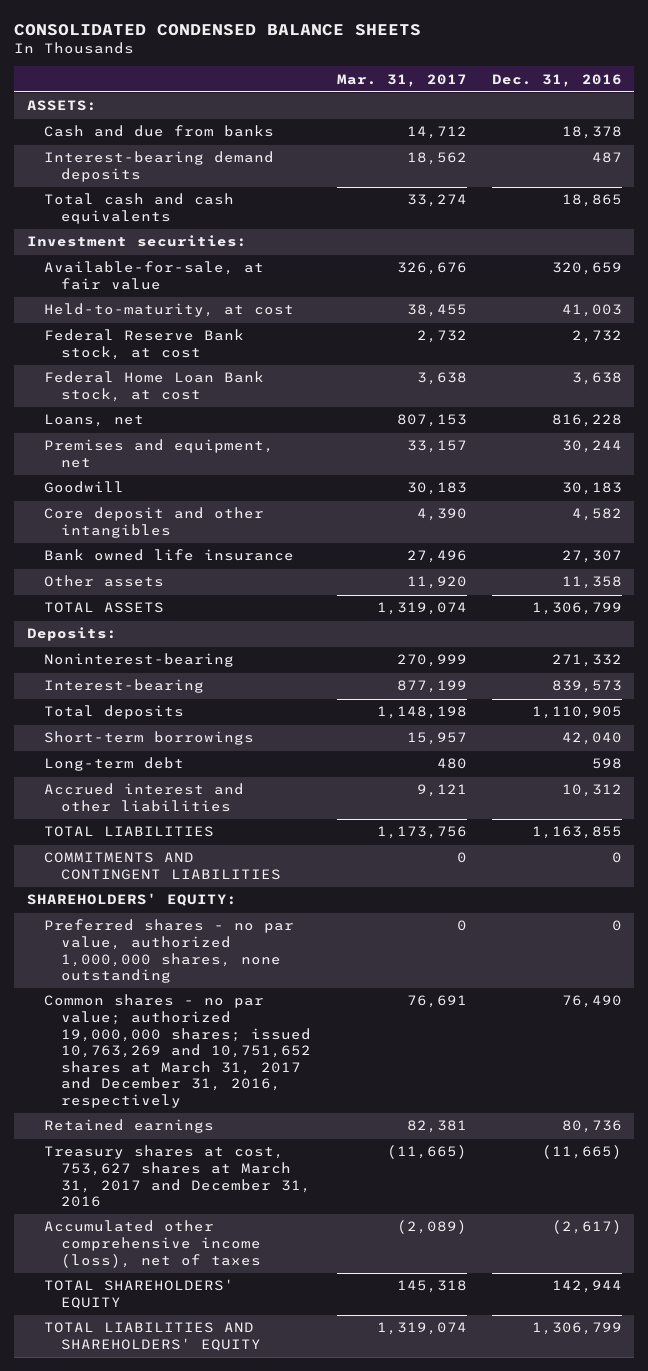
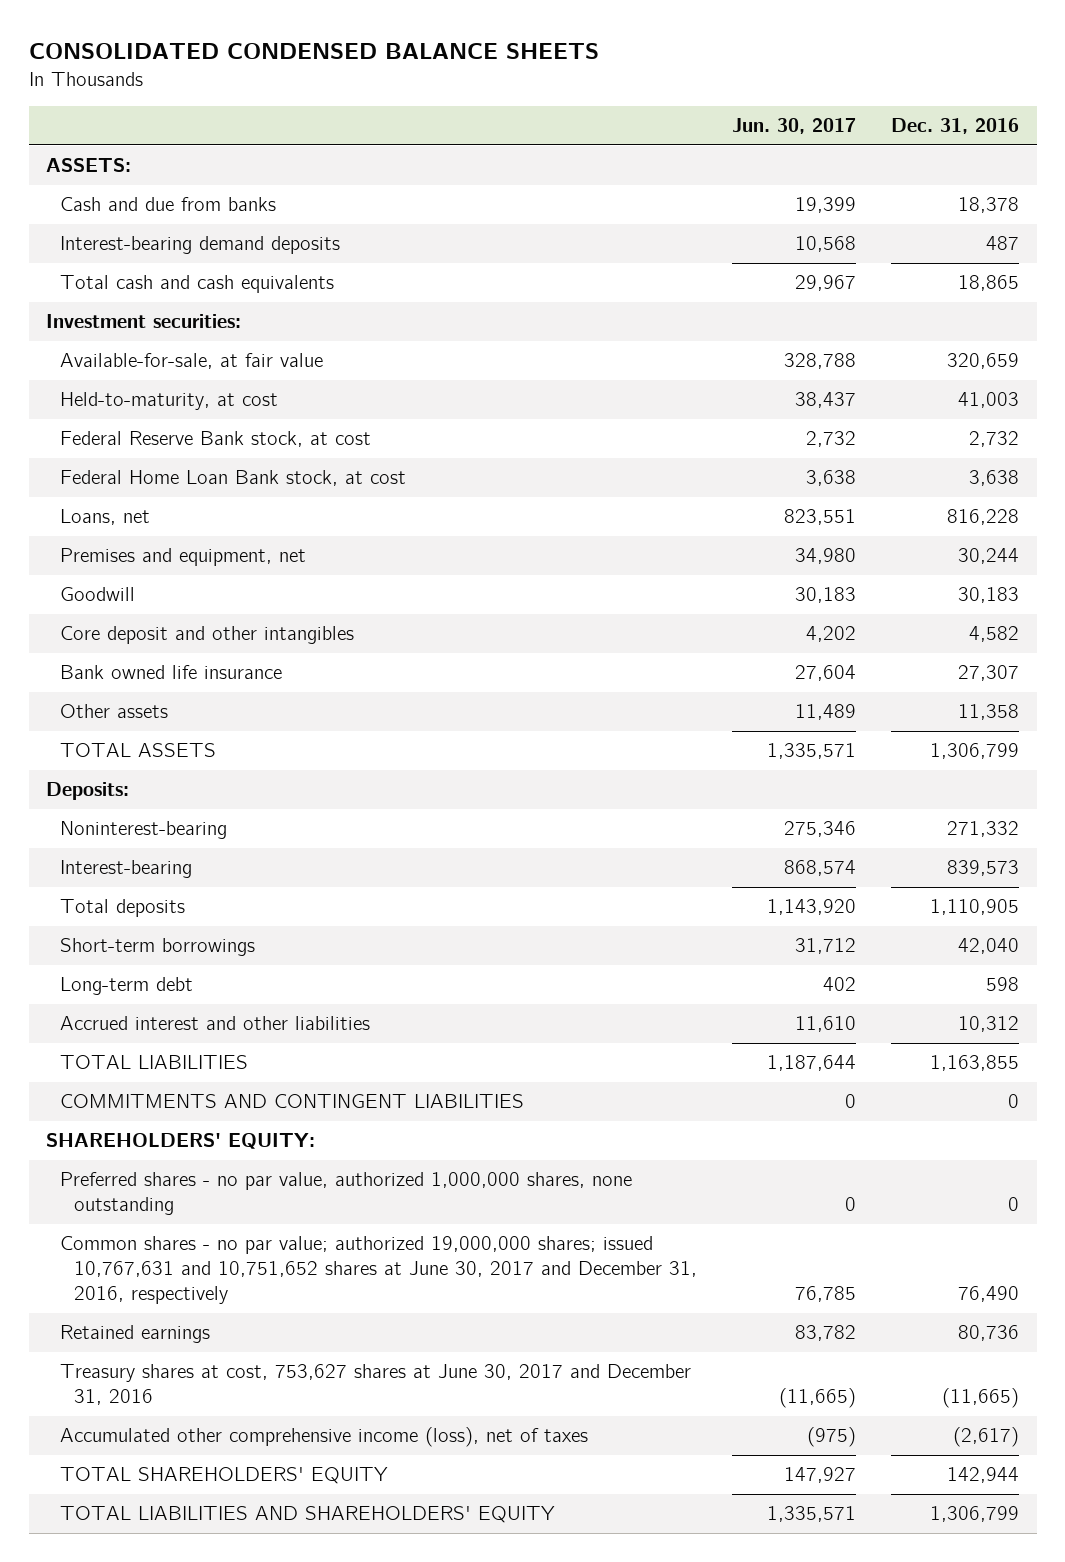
[336,73,467,87] Mar. 31, 2017 -> none
none -> [732,118,857,135] Jun. 30, 2017
[44,994,312,1108] Common shares - no par value; authorized 19,000,000 shares; issued 10,763,269 and 10,751,652 shares at March 31, 2017 and December 31, 2016, respectively -> [60,1236,698,1305] Common shares - no par value; authorized 19,000,000 shares; issued 10,767,631 and 10,751,652 shares at June 30, 2017 and December 31, 2016, respectively
[44,1145,312,1208] Treasury shares at cost, 753,627 shares at March 31, 2017 and December 31, 2016 -> [60,1364,692,1406] Treasury shares at cost, 753,627 shares at June 30, 2017 and December 31, 2016

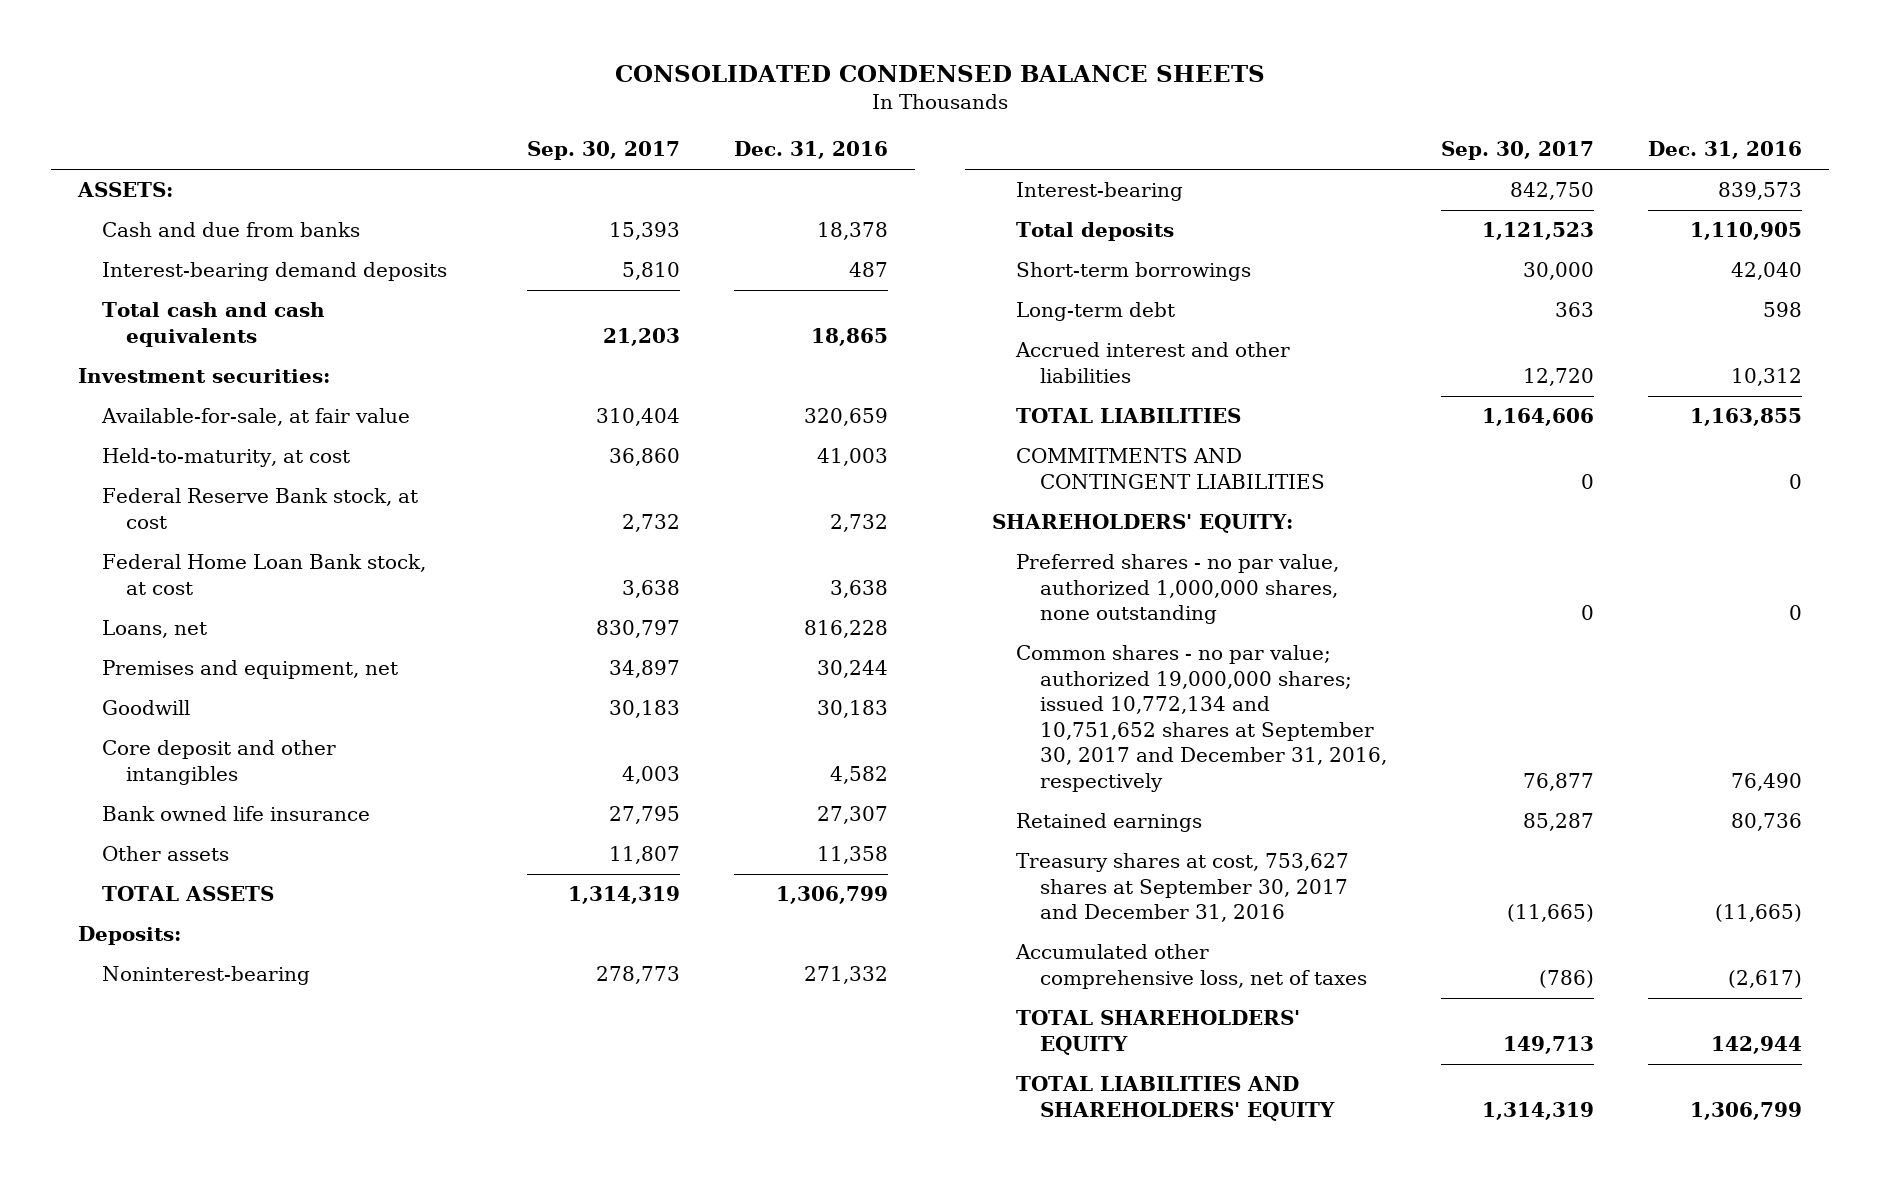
[732,118,857,135] Jun. 30, 2017 -> none
none -> [527,141,681,161] Sep. 30, 2017
[60,1236,698,1305] Common shares - no par value; authorized 19,000,000 shares; issued 10,767,631 and 10,751,652 shares at June 30, 2017 and December 31, 2016, respectively -> [1016,645,1388,792] Common shares - no par value; authorized 19,000,000 shares; issued 10,772,134 and 10,751,652 shares at September 30, 2017 and December 31, 2016, respectively
[60,1364,692,1406] Treasury shares at cost, 753,627 shares at June 30, 2017 and December 31, 2016 -> [1016,853,1350,923] Treasury shares at cost, 753,627 shares at September 30, 2017 and December 31, 2016
[60,1427,589,1448] Accumulated other comprehensive income (loss), net of taxes -> [1015,944,1368,989] Accumulated other comprehensive loss, net of taxes

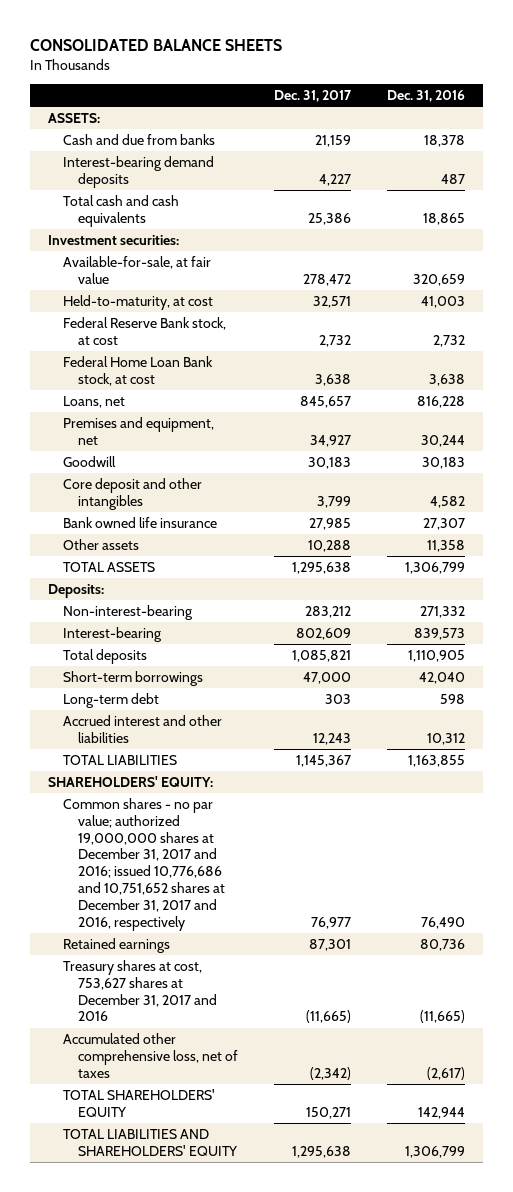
[615,65,1266,83] CONSOLIDATED CONDENSED BALANCE SHEETS -> [29,39,282,52] CONSOLIDATED BALANCE SHEETS
[527,141,681,161] Sep. 30, 2017 -> none
none -> [274,90,353,103] Dec. 31, 2017
[102,966,311,986] Noninterest-bearing -> [63,604,194,620] Non-interest-bearing
[1016,448,1326,489] COMMITMENTS AND CONTINGENT LIABILITIES -> none
[1016,554,1340,625] Preferred shares - no par value, authorized 1,000,000 shares, none outstanding -> none
[1016,645,1388,792] Common shares - no par value; authorized 19,000,000 shares; issued 10,772,134 and 10,751,652 shares at September 30, 2017 and December 31, 2016, respectively -> [63,797,226,931] Common shares - no par value; authorized 19,000,000 shares at December 31, 2017 and 2016; issued 10,776,686 and 10,751,652 shares at December 31, 2017 and 2016, respectively
[1016,853,1350,923] Treasury shares at cost, 753,627 shares at September 30, 2017 and December 31, 2016 -> [63,959,218,1022] Treasury shares at cost, 753,627 shares at December 31, 2017 and 2016

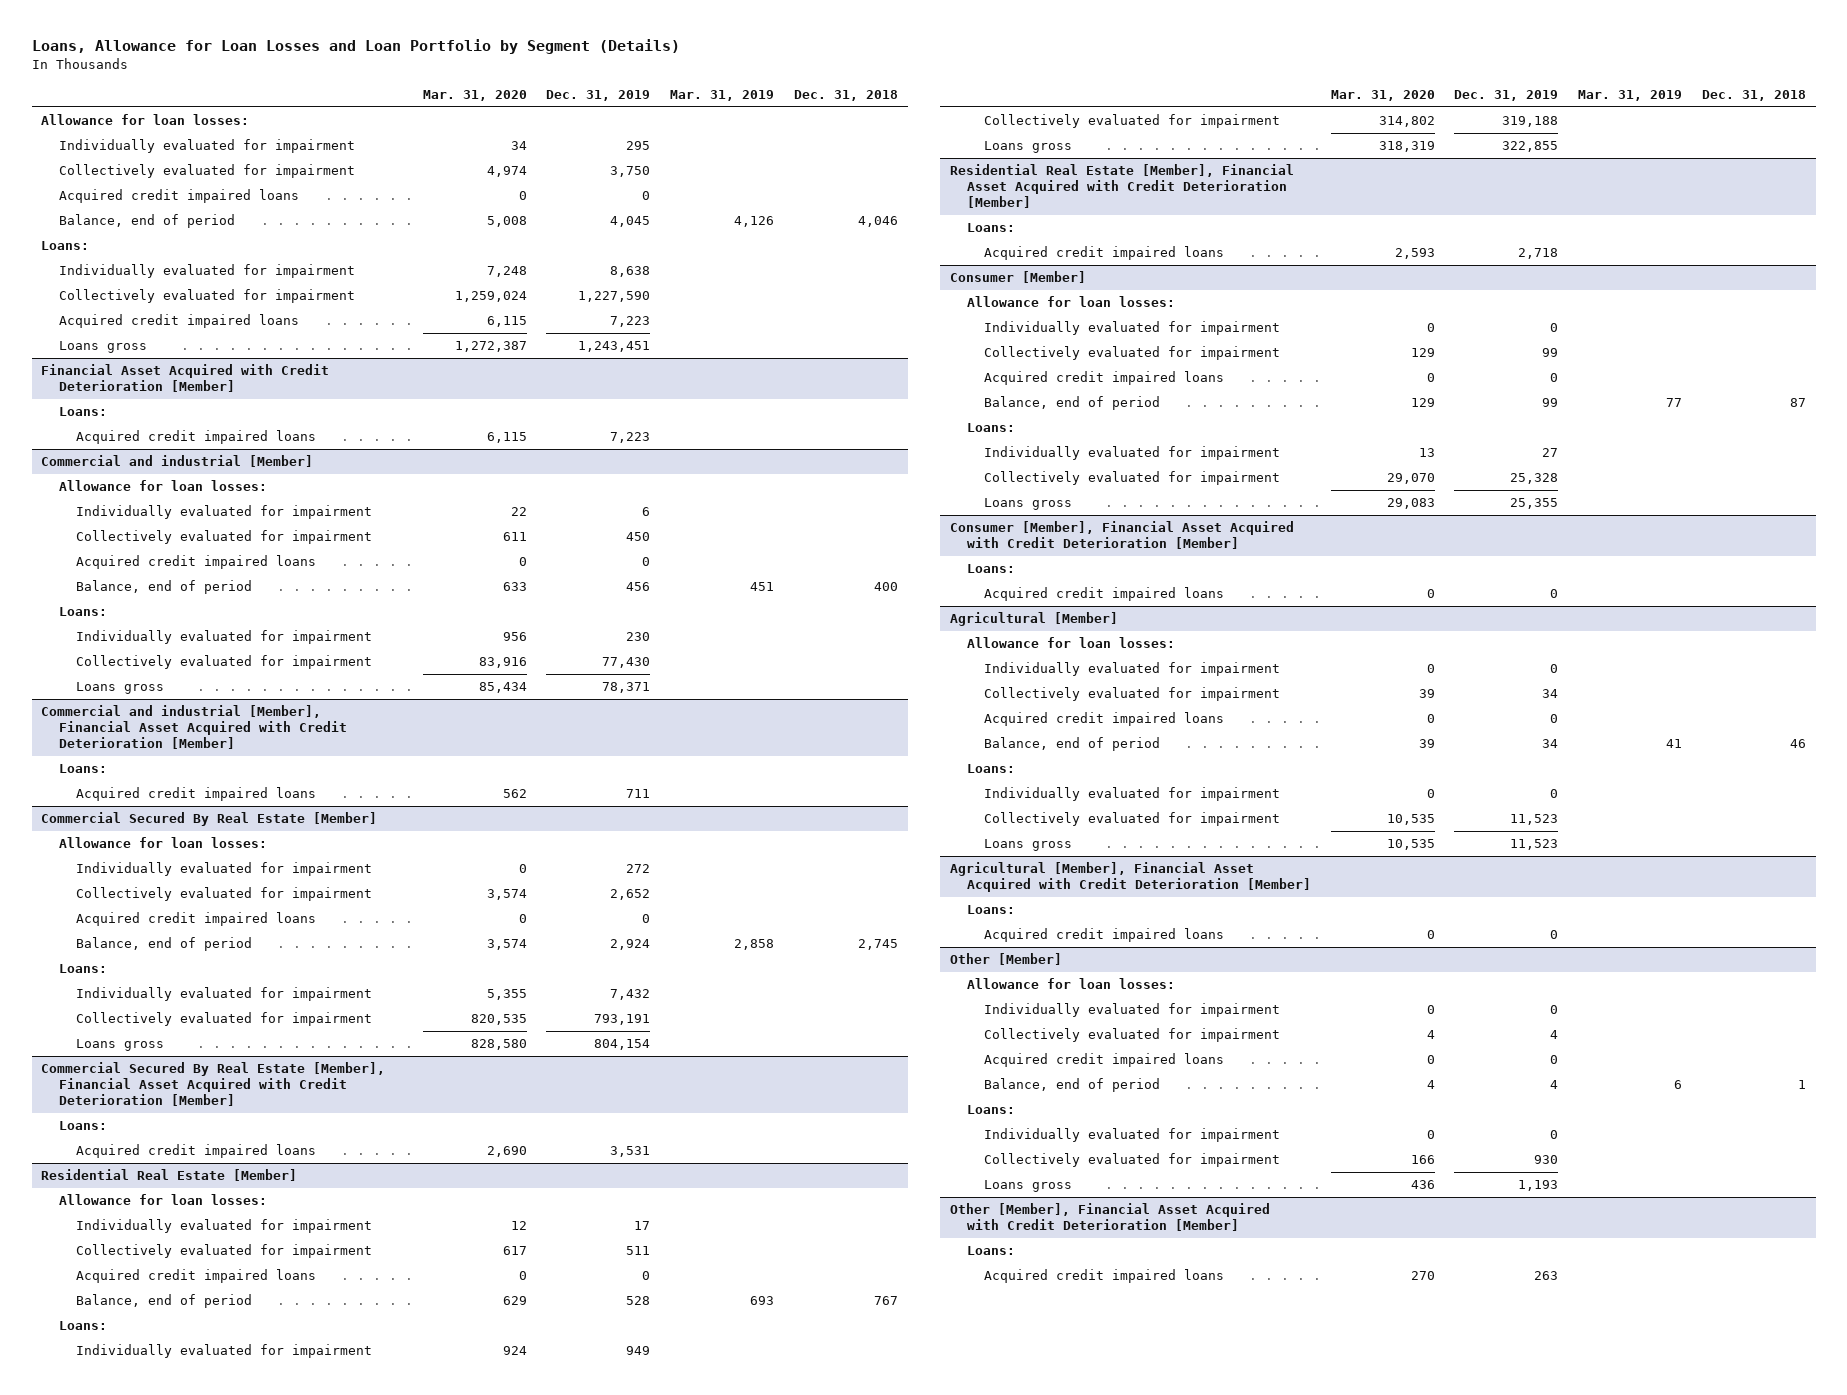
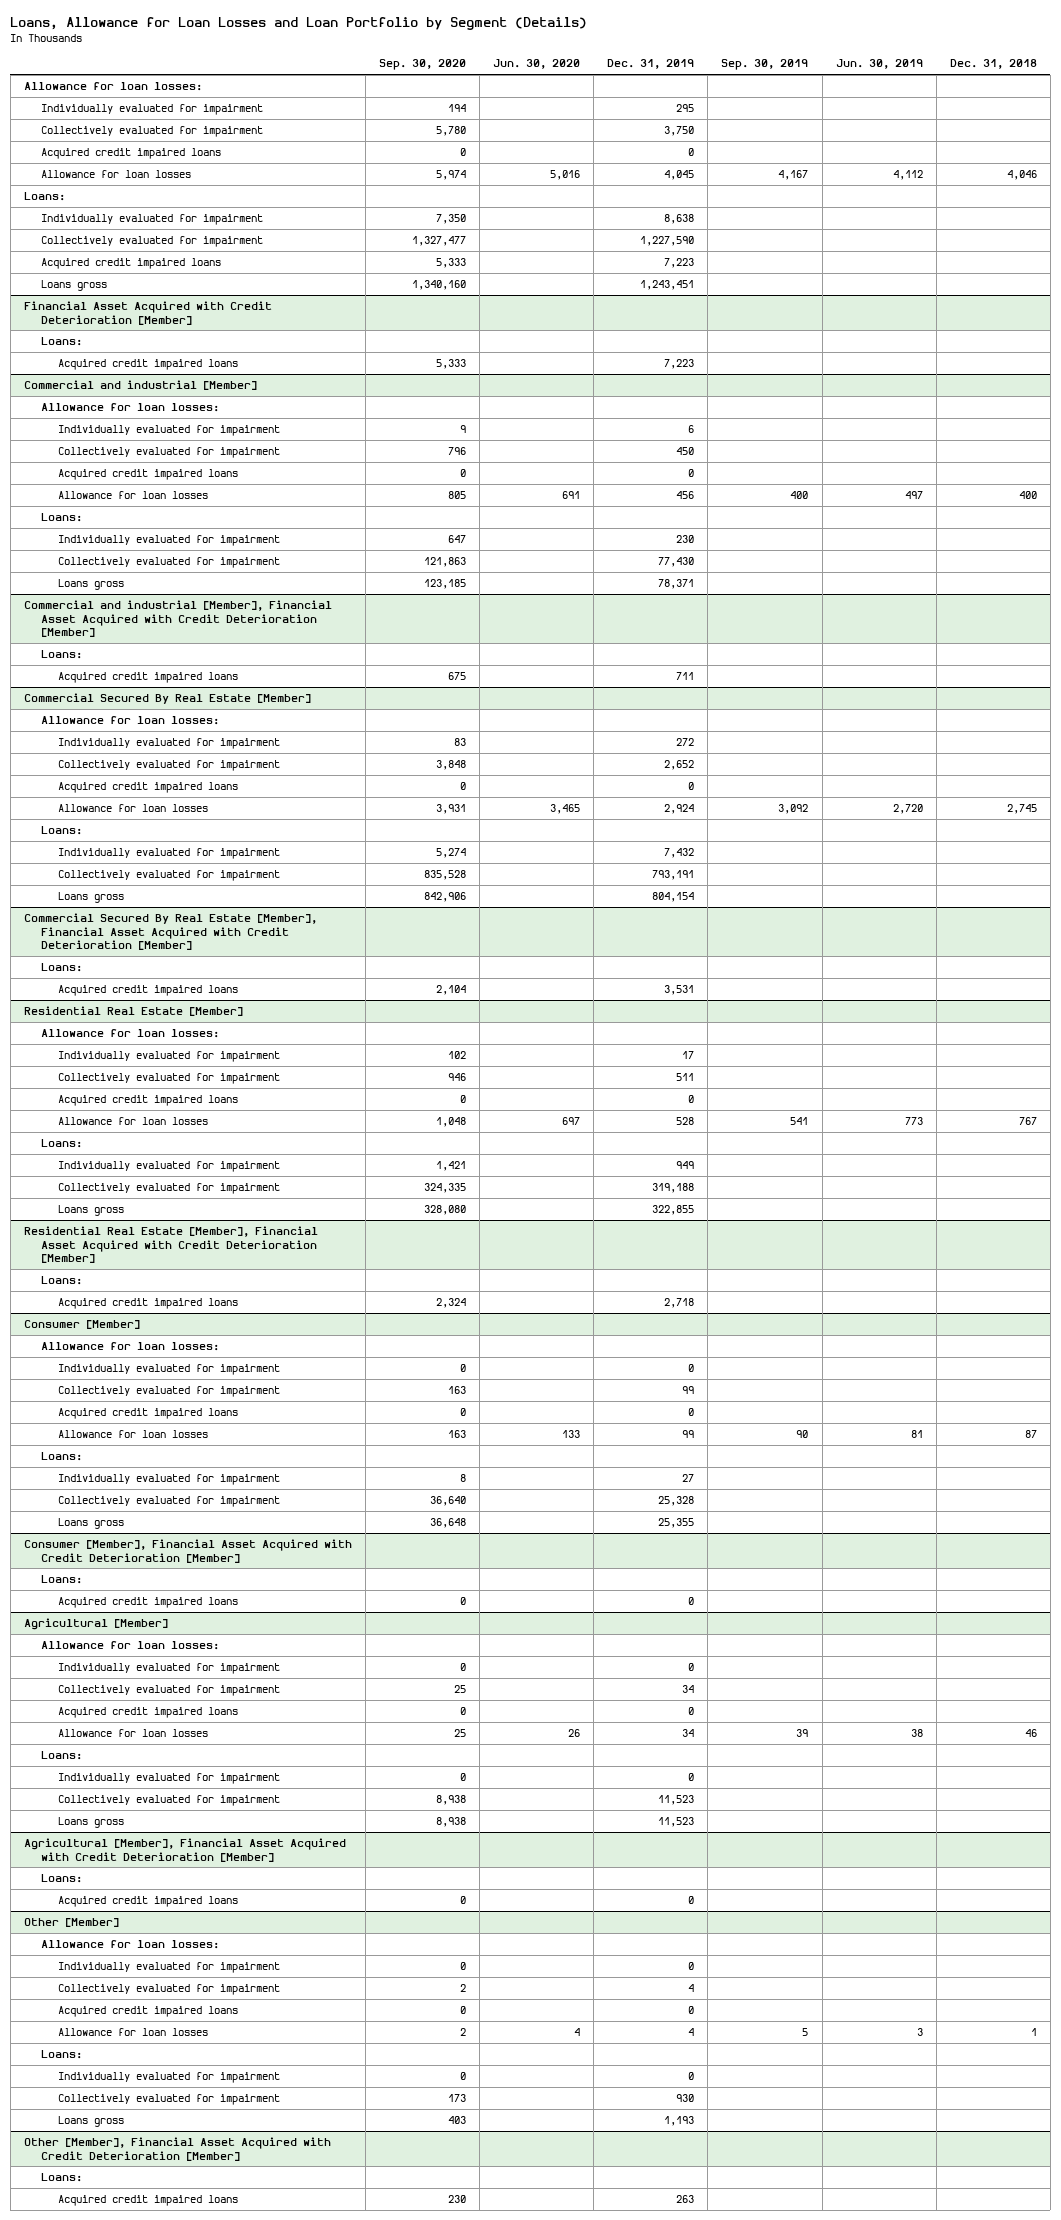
[422,89,527,101] Mar. 31, 2020 -> none
[670,89,775,101] Mar. 31, 2019 -> none
none -> [379,59,467,71] Sep. 30, 2020
none -> [493,59,581,70] Jun. 30, 2020
none -> [721,59,809,71] Sep. 30, 2019
none -> [835,59,923,70] Jun. 30, 2019
[58,214,235,229] Balance, end of period -> [40,169,191,178] Allowance for loan losses
[76,580,253,595] Balance, end of period -> [57,490,208,499] Allowance for loan losses
[76,937,253,952] Balance, end of period -> [57,803,208,812] Allowance for loan losses
[76,1294,253,1309] Balance, end of period -> [57,1116,208,1125] Allowance for loan losses
[984,396,1161,411] Balance, end of period -> [57,1429,208,1438] Allowance for loan losses
[984,737,1161,752] Balance, end of period -> [57,1728,208,1737] Allowance for loan losses
[984,1078,1161,1093] Balance, end of period -> [57,2027,208,2036] Allowance for loan losses

